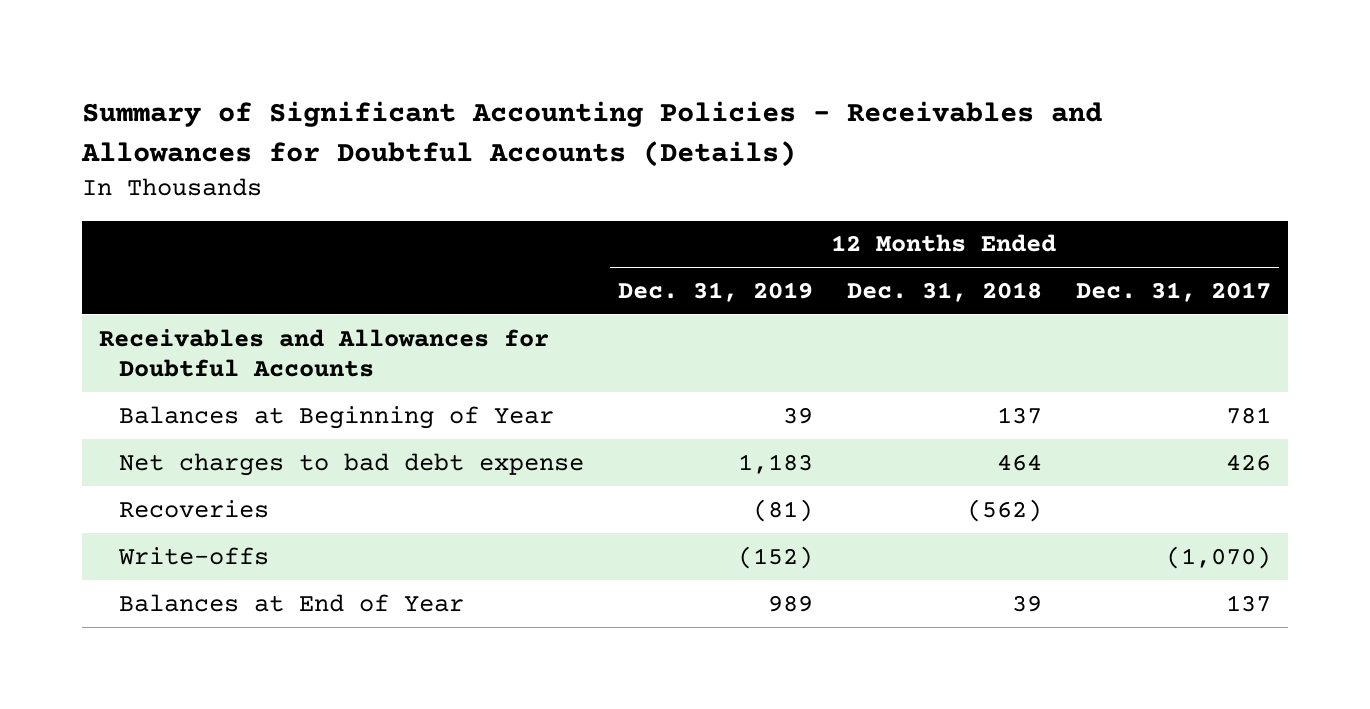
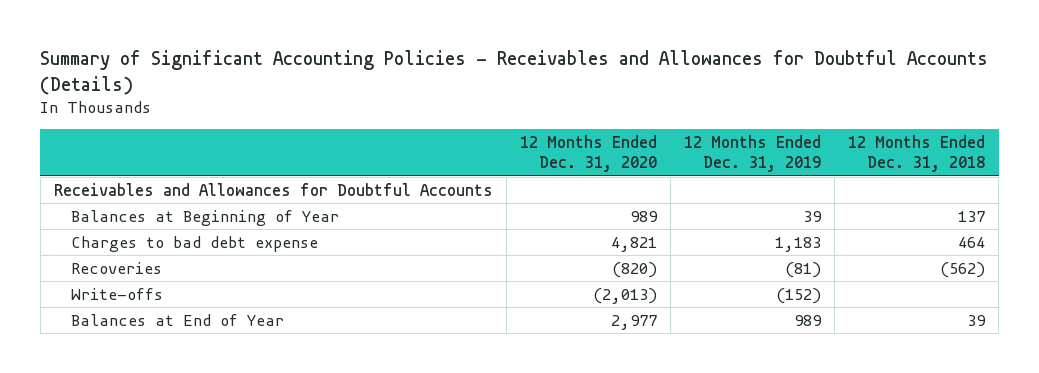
[1075,281,1271,302] Dec. 31, 2017 -> none
none -> [519,134,657,173] 12 Months Ended Dec. 31, 2020
[119,452,585,476] Net charges to bad debt expense -> [70,235,318,252] Charges to bad debt expense

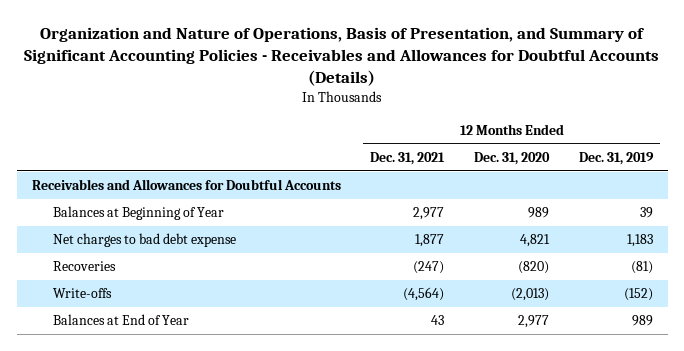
[40,50,989,95] Summary of Significant Accounting Policies - Receivables and Allowances for Doubtful Accounts (Details) -> [24,26,660,87] Organization and Nature of Operations, Basis of Presentation, and Summary of Significant Accounting Policies - Receivables and Allowances for Doubtful Accounts (Details)
[848,134,986,173] 12 Months Ended Dec. 31, 2018 -> none
none -> [370,152,446,166] Dec. 31, 2021
[70,235,318,252] Charges to bad debt expense -> [52,233,236,248] Net charges to bad debt expense

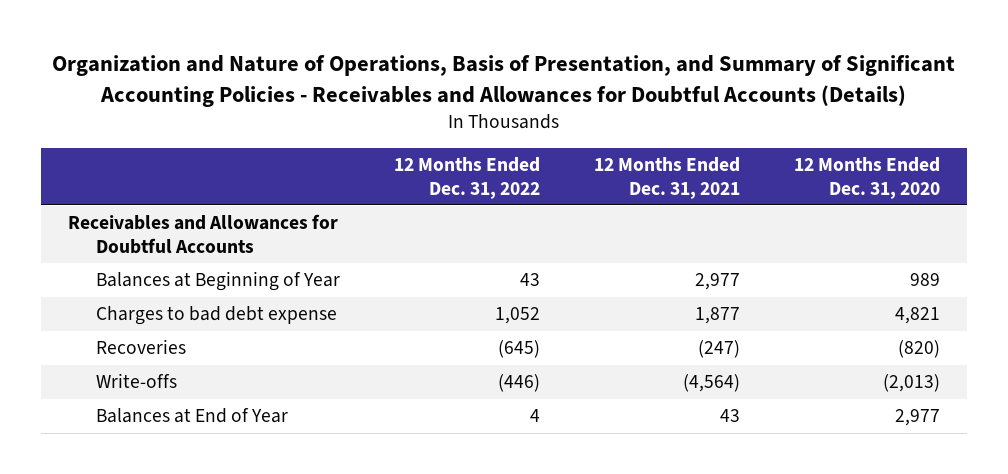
[578,152,654,166] Dec. 31, 2019 -> none
none -> [393,157,540,199] 12 Months Ended Dec. 31, 2022
[52,233,236,248] Net charges to bad debt expense -> [96,306,338,326] Charges to bad debt expense

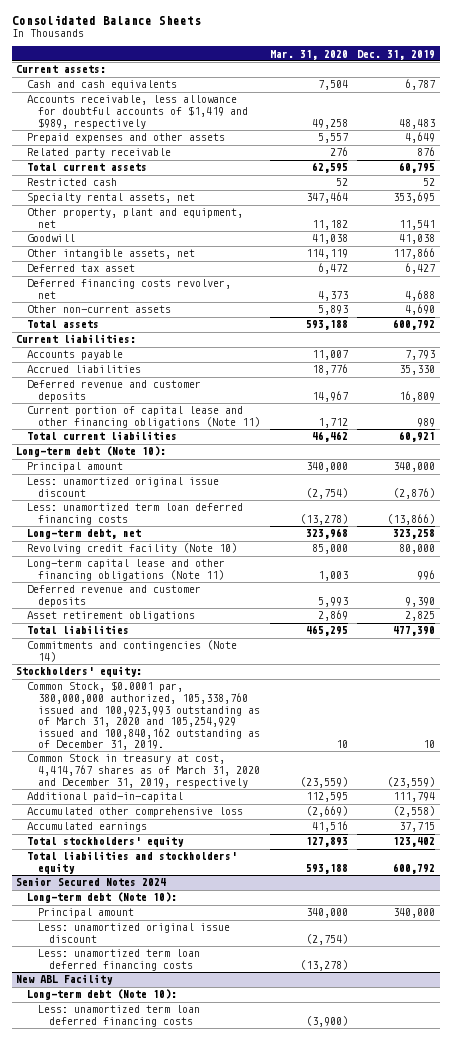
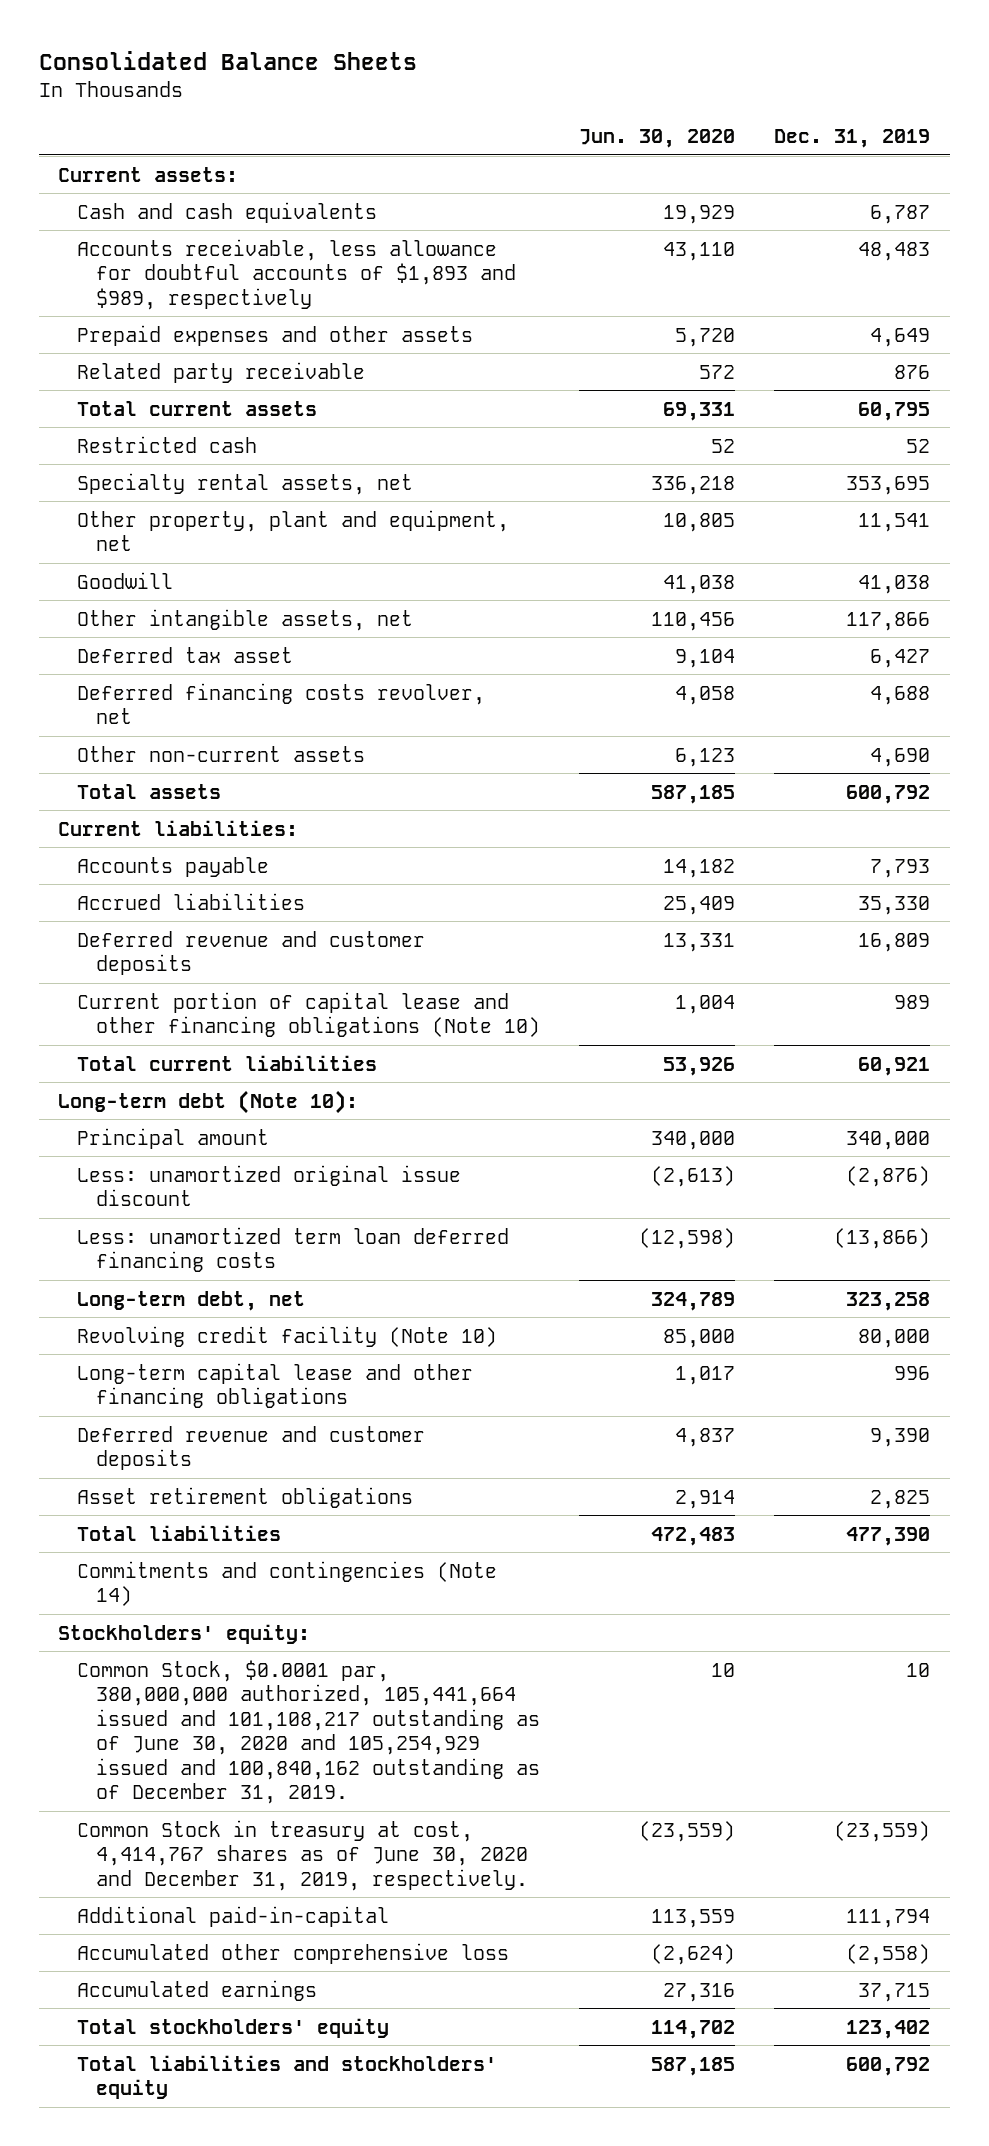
[269,49,348,60] Mar. 31, 2020 -> none
none -> [579,129,736,149] Jun. 30, 2020
[27,95,249,129] Accounts receivable, less allowance for doubtful accounts of $1,419 and $989, respectively -> [77,238,517,310] Accounts receivable, less allowance for doubtful accounts of $1,893 and $989, respectively
[27,406,261,429] Current portion of capital lease and other financing obligations (Note 11) -> [77,991,541,1038] Current portion of capital lease and other financing obligations (Note 10)
[27,559,226,582] Long-term capital lease and other financing obligations (Note 11) -> [77,1362,474,1409] Long-term capital lease and other financing obligations
[27,681,261,751] Common Stock, $0.0001 par, 380,000,000 authorized, 105,338,760 issued and 100,923,993 outstanding as of March 31, 2020 and 105,254,929 issued and 100,840,162 outstanding as of December 31, 2019. -> [77,1659,541,1805] Common Stock, $0.0001 par, 380,000,000 authorized, 105,441,664 issued and 101,108,217 outstanding as of June 30, 2020 and 105,254,929 issued and 100,840,162 outstanding as of December 31, 2019.
[27,754,261,788] Common Stock in treasury at cost, 4,414,767 shares as of March 31, 2020 and December 31, 2019, respectively -> [77,1819,529,1891] Common Stock in treasury at cost, 4,414,767 shares as of June 30, 2020 and December 31, 2019, respectively.
[16,877,167,887] Senior Secured Notes 2024 -> none
[27,892,178,904] Long-term debt (Note 10): -> none
[38,908,135,919] Principal amount -> none
[38,923,231,944] Less: unamortized original issue discount -> none
[38,949,201,972] Less: unamortized term loan deferred financing costs -> none
[16,974,114,986] New ABL Facility -> none
[27,989,178,1001] Long-term debt (Note 10): -> none
[38,1005,201,1028] Less: unamortized term loan deferred financing costs -> none

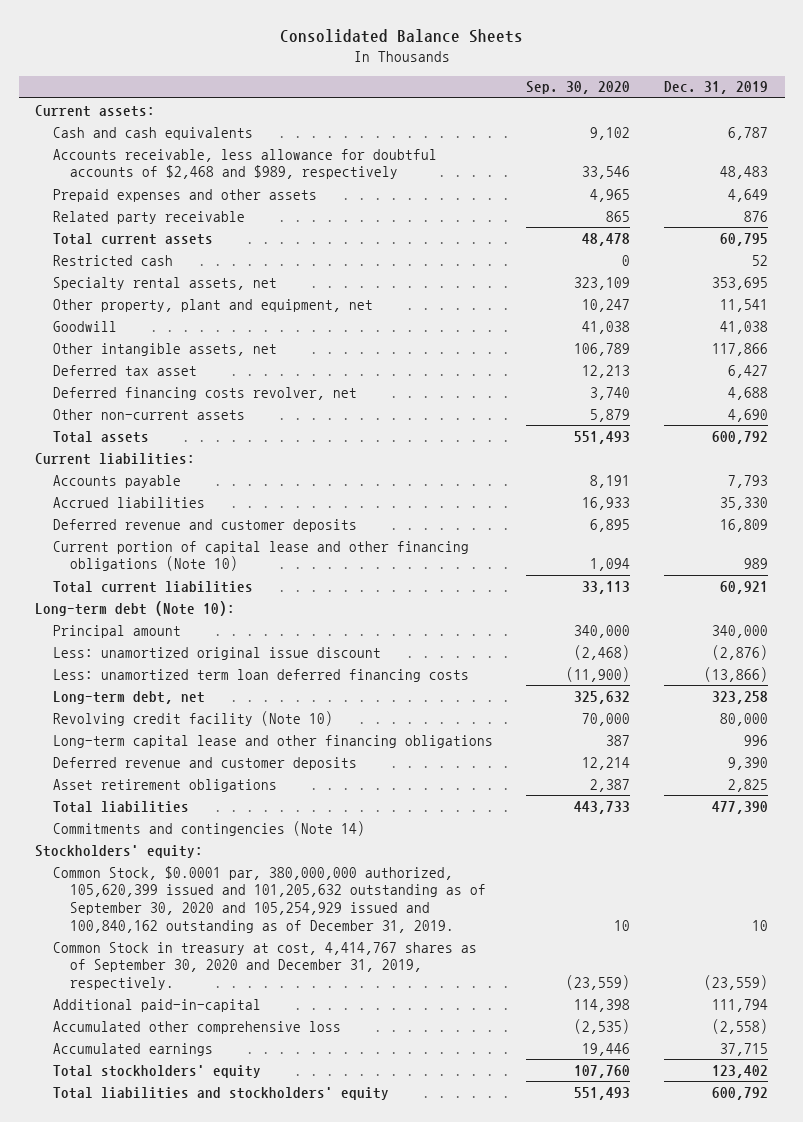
[579,129,736,149] Jun. 30, 2020 -> none
none -> [526,81,631,95] Sep. 30, 2020
[77,238,517,310] Accounts receivable, less allowance for doubtful accounts of $1,893 and $989, respectively -> [52,148,437,180] Accounts receivable, less allowance for doubtful accounts of $2,468 and $989, respectively
[77,1659,541,1805] Common Stock, $0.0001 par, 380,000,000 authorized, 105,441,664 issued and 101,108,217 outstanding as of June 30, 2020 and 105,254,929 issued and 100,840,162 outstanding as of December 31, 2019. -> [52,865,487,933] Common Stock, $0.0001 par, 380,000,000 authorized, 105,620,399 issued and 101,205,632 outstanding as of September 30, 2020 and 105,254,929 issued and 100,840,162 outstanding as of December 31, 2019.
[77,1819,529,1891] Common Stock in treasury at cost, 4,414,767 shares as of June 30, 2020 and December 31, 2019, respectively. -> [52,941,477,991] Common Stock in treasury at cost, 4,414,767 shares as of September 30, 2020 and December 31, 2019, respectively.

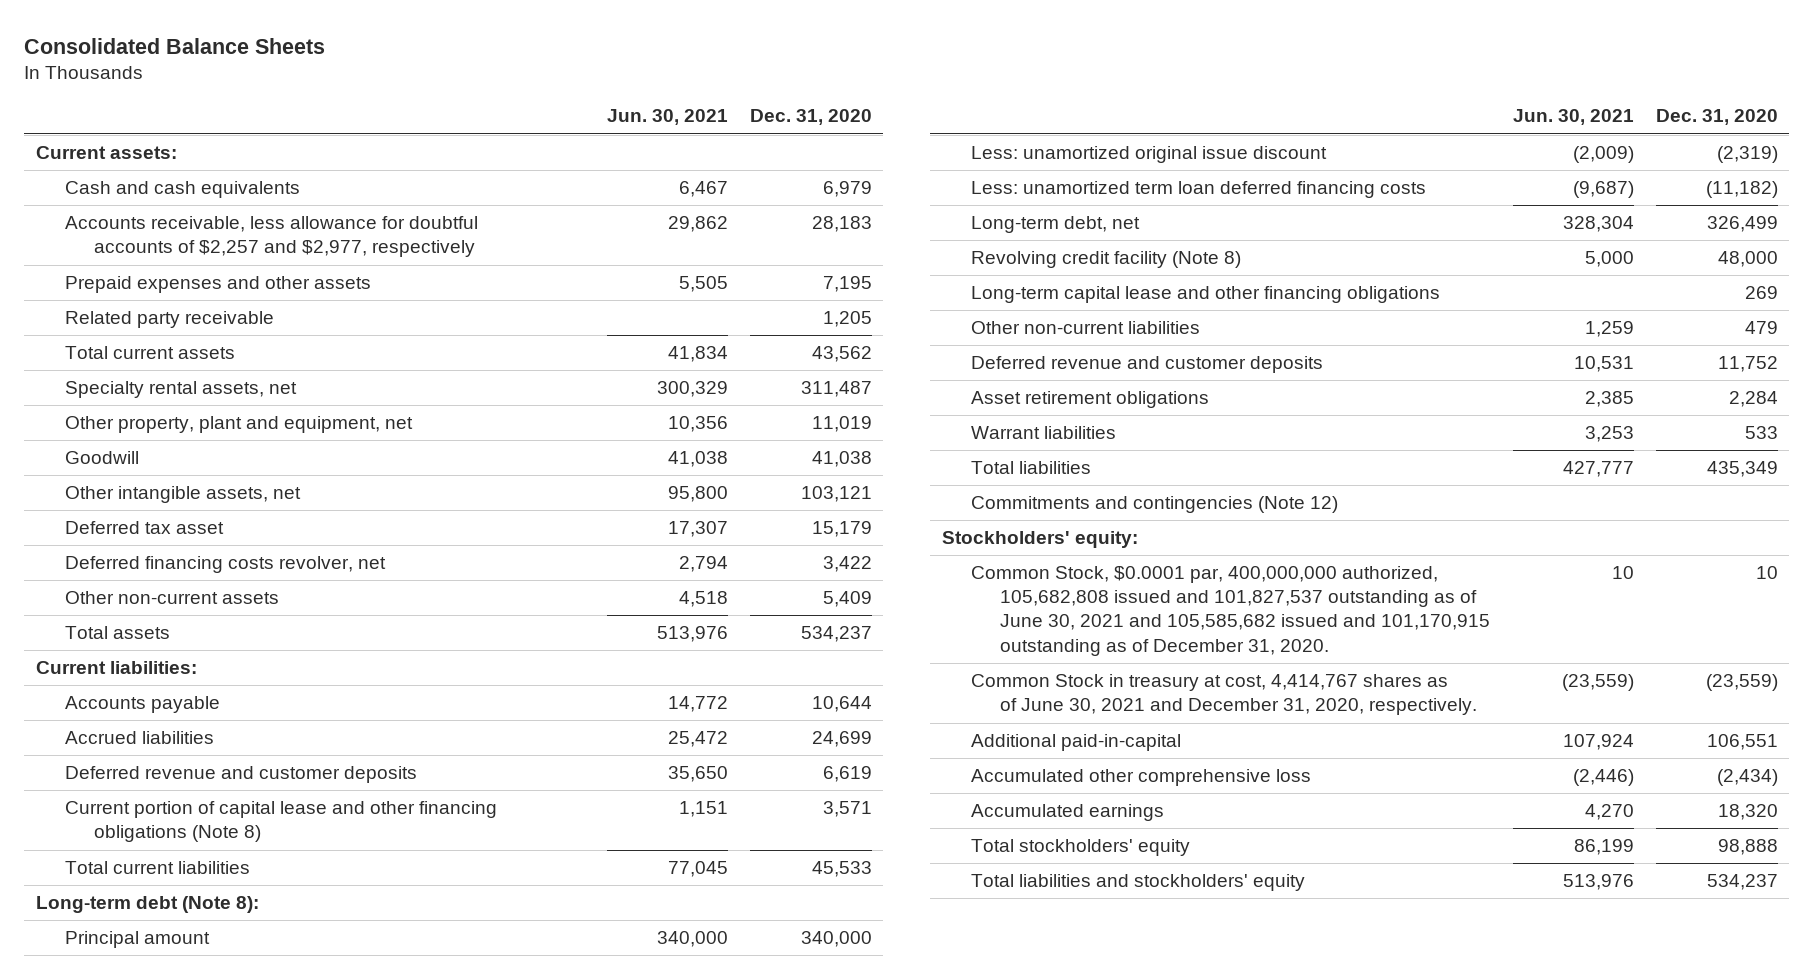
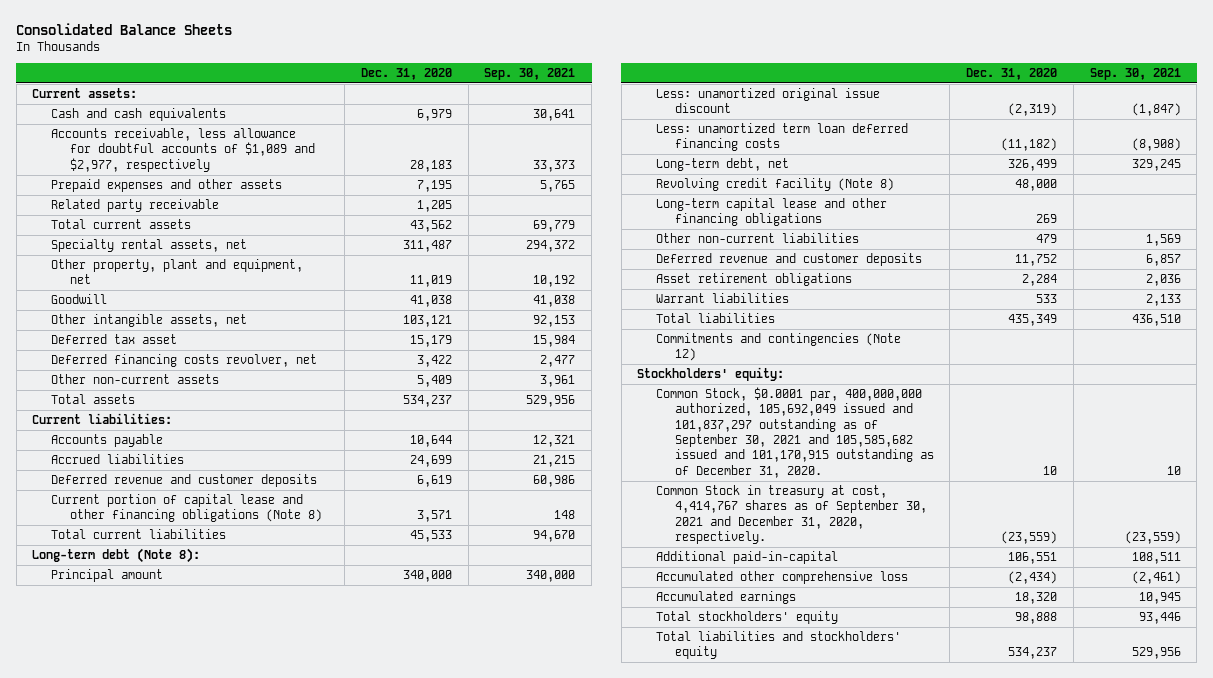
[606,109,728,126] Jun. 30, 2021 -> none
none -> [484,67,576,80] Sep. 30, 2021
[64,216,478,258] Accounts receivable, less allowance for doubtful accounts of $2,257 and $2,977, respectively -> [51,128,315,172] Accounts receivable, less allowance for doubtful accounts of $1,089 and $2,977, respectively
[970,566,1491,656] Common Stock, $0.0001 par, 400,000,000 authorized, 105,682,808 issued and 101,827,537 outstanding as of June 30, 2021 and 105,585,682 issued and 101,170,915 outstanding as of December 31, 2020. -> [656,387,934,478] Common Stock, $0.0001 par, 400,000,000 authorized, 105,692,049 issued and 101,837,297 outstanding as of September 30, 2021 and 105,585,682 issued and 101,170,915 outstanding as of December 31, 2020.
[970,674,1478,716] Common Stock in treasury at cost, 4,414,767 shares as of June 30, 2021 and December 31, 2020, respectively. -> [656,485,927,545] Common Stock in treasury at cost, 4,414,767 shares as of September 30, 2021 and December 31, 2020, respectively.

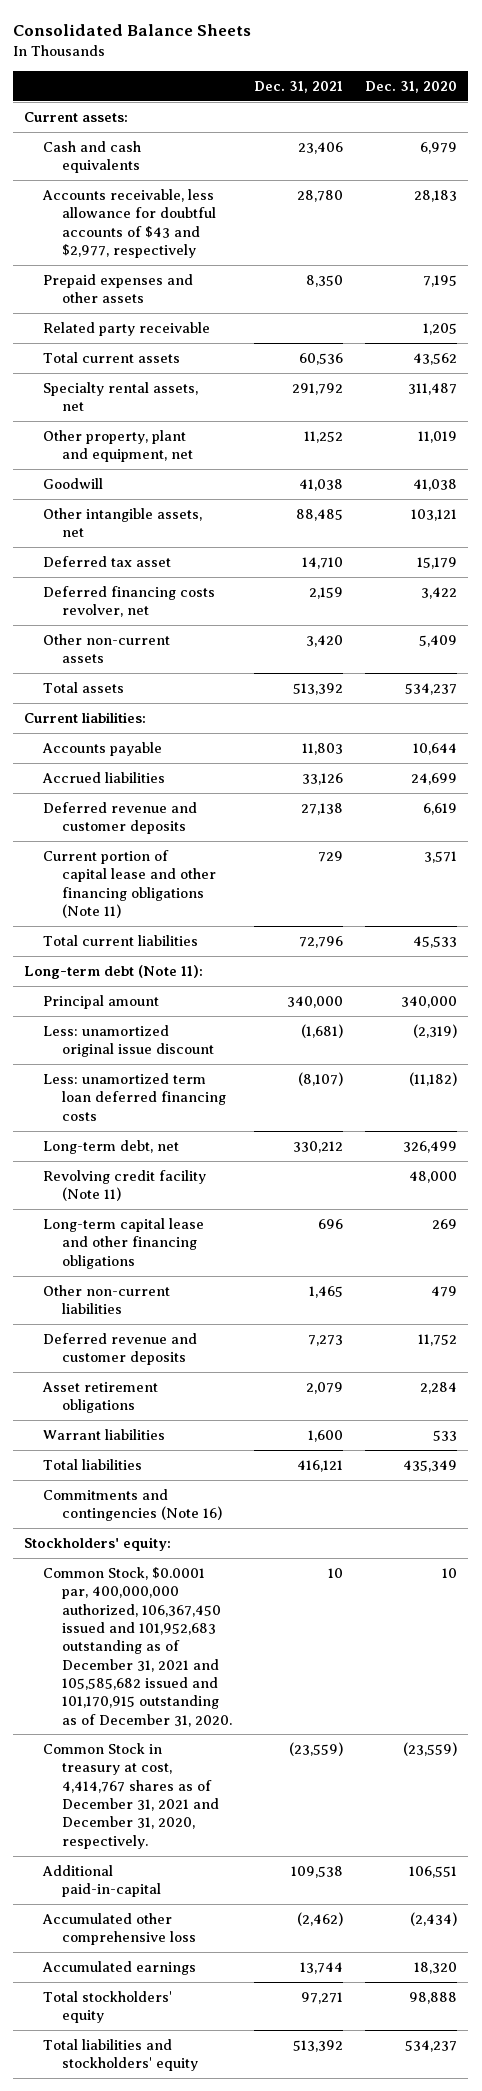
[484,67,576,80] Sep. 30, 2021 -> none
none -> [254,80,344,93] Dec. 31, 2021
[51,128,315,172] Accounts receivable, less allowance for doubtful accounts of $1,089 and $2,977, respectively -> [42,189,217,258] Accounts receivable, less allowance for doubtful accounts of $43 and $2,977, respectively
[51,494,322,523] Current portion of capital lease and other financing obligations (Note 8) -> [43,850,217,918] Current portion of capital lease and other financing obligations (Note 11)
[32,548,201,564] Long-term debt (Note 8): -> [24,965,204,980] Long-term debt (Note 11):
[656,178,895,192] Revolving credit facility (Note 8) -> [43,1170,207,1202] Revolving credit facility (Note 11)
[656,333,902,362] Commitments and contingencies (Note 12) -> [43,1489,223,1522] Commitments and contingencies (Note 16)
[656,387,934,478] Common Stock, $0.0001 par, 400,000,000 authorized, 105,692,049 issued and 101,837,297 outstanding as of September 30, 2021 and 105,585,682 issued and 101,170,915 outstanding as of December 31, 2020. -> [43,1567,233,1727] Common Stock, $0.0001 par, 400,000,000 authorized, 106,367,450 issued and 101,952,683 outstanding as of December 31, 2021 and 105,585,682 issued and 101,170,915 outstanding as of December 31, 2020.
[656,485,927,545] Common Stock in treasury at cost, 4,414,767 shares as of September 30, 2021 and December 31, 2020, respectively. -> [43,1743,220,1849] Common Stock in treasury at cost, 4,414,767 shares as of December 31, 2021 and December 31, 2020, respectively.

